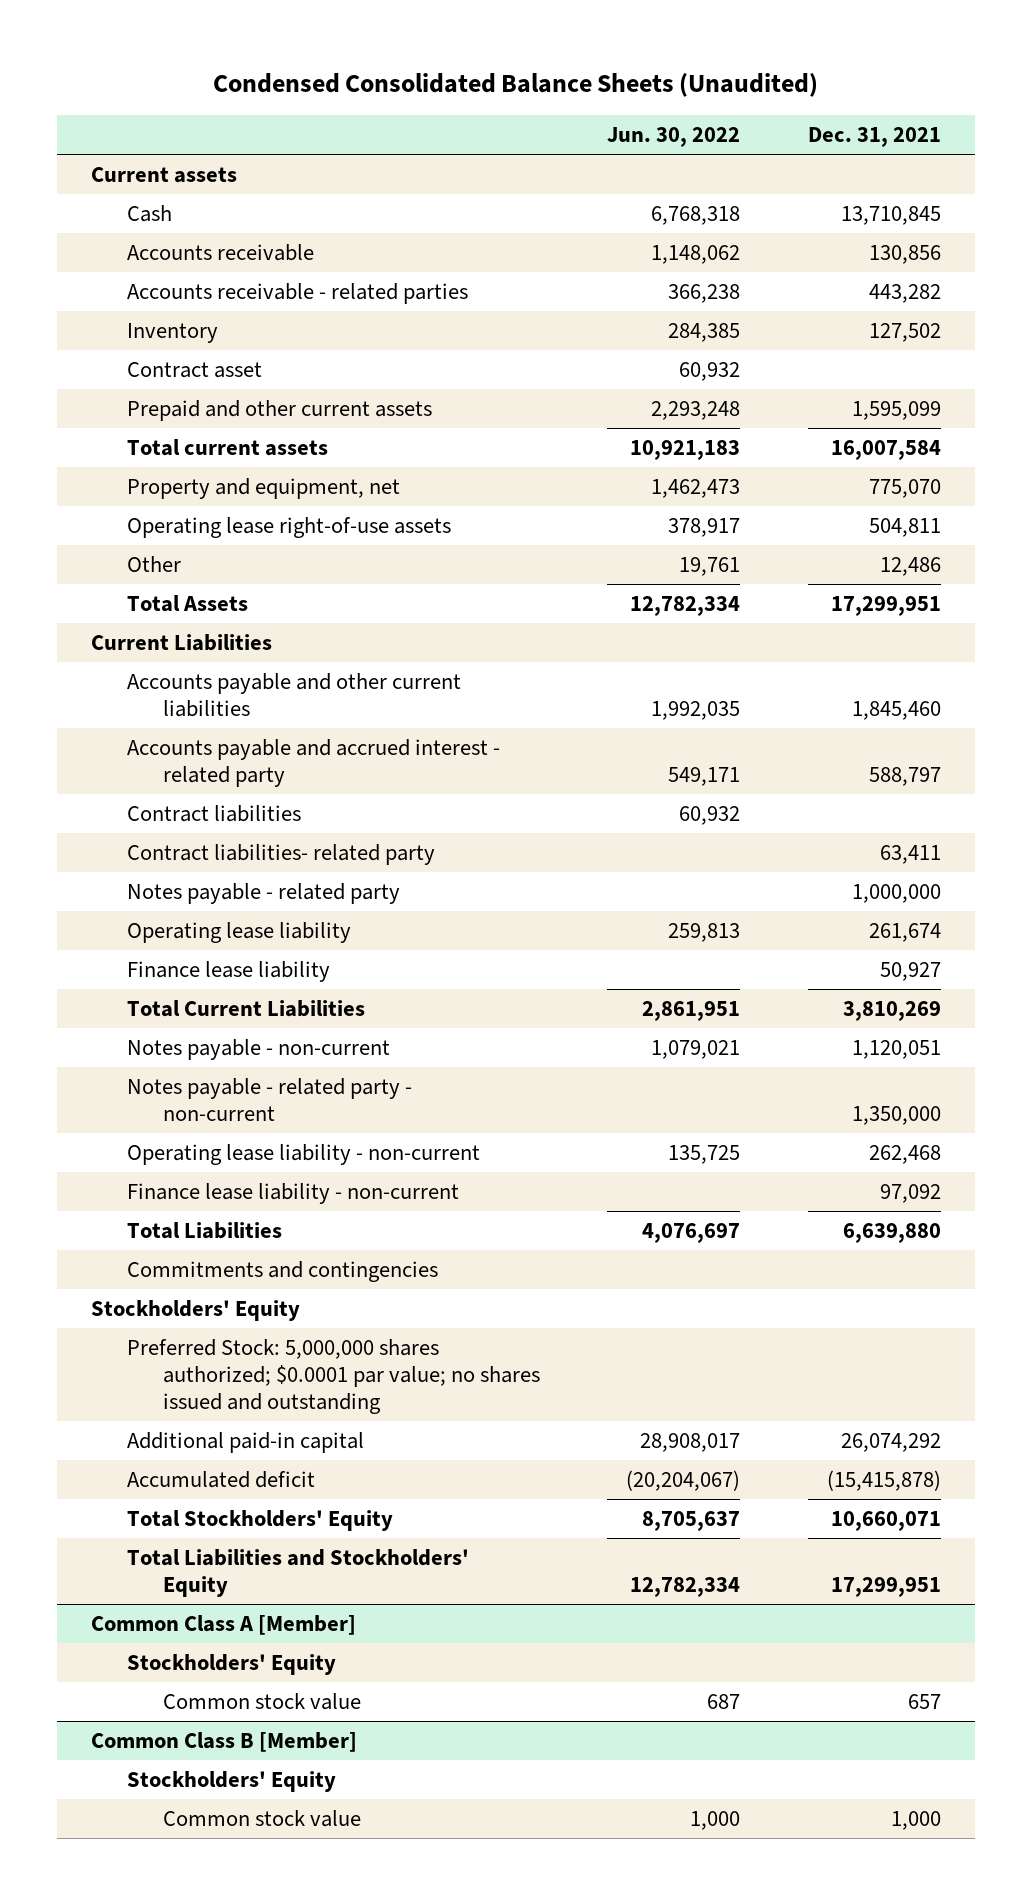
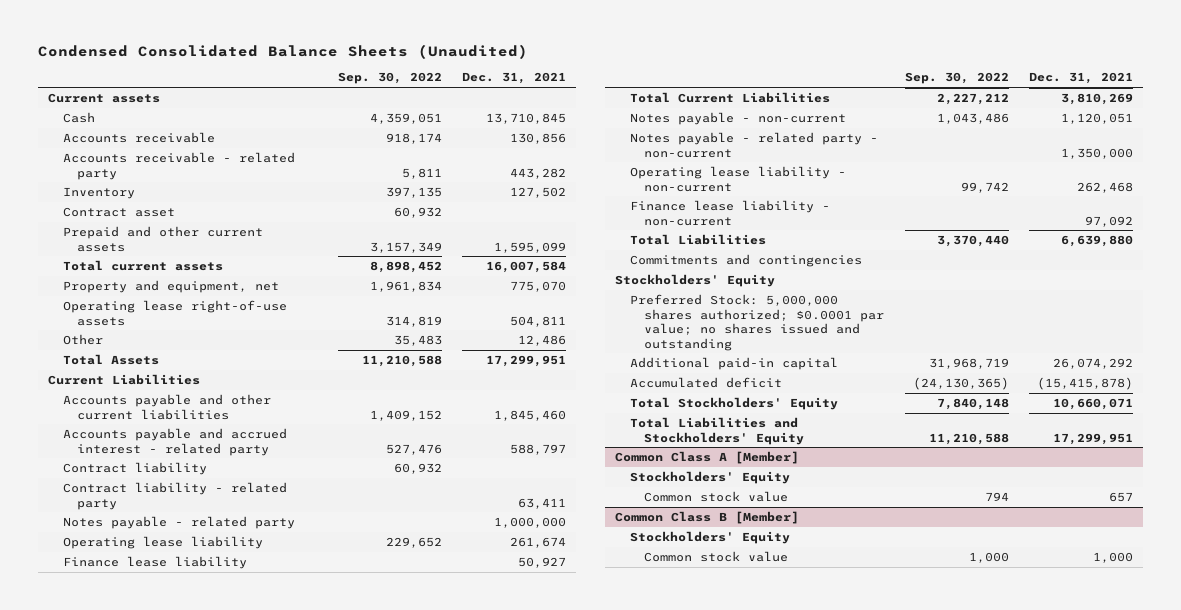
[607,126,741,147] Jun. 30, 2022 -> none
none -> [337,72,442,85] Sep. 30, 2022
[126,283,468,305] Accounts receivable - related parties -> [62,151,295,180] Accounts receivable - related party
[126,805,301,823] Contract liabilities -> [62,461,207,475] Contract liability
[126,844,435,866] Contract liabilities- related party -> [62,481,287,510] Contract liability - related party

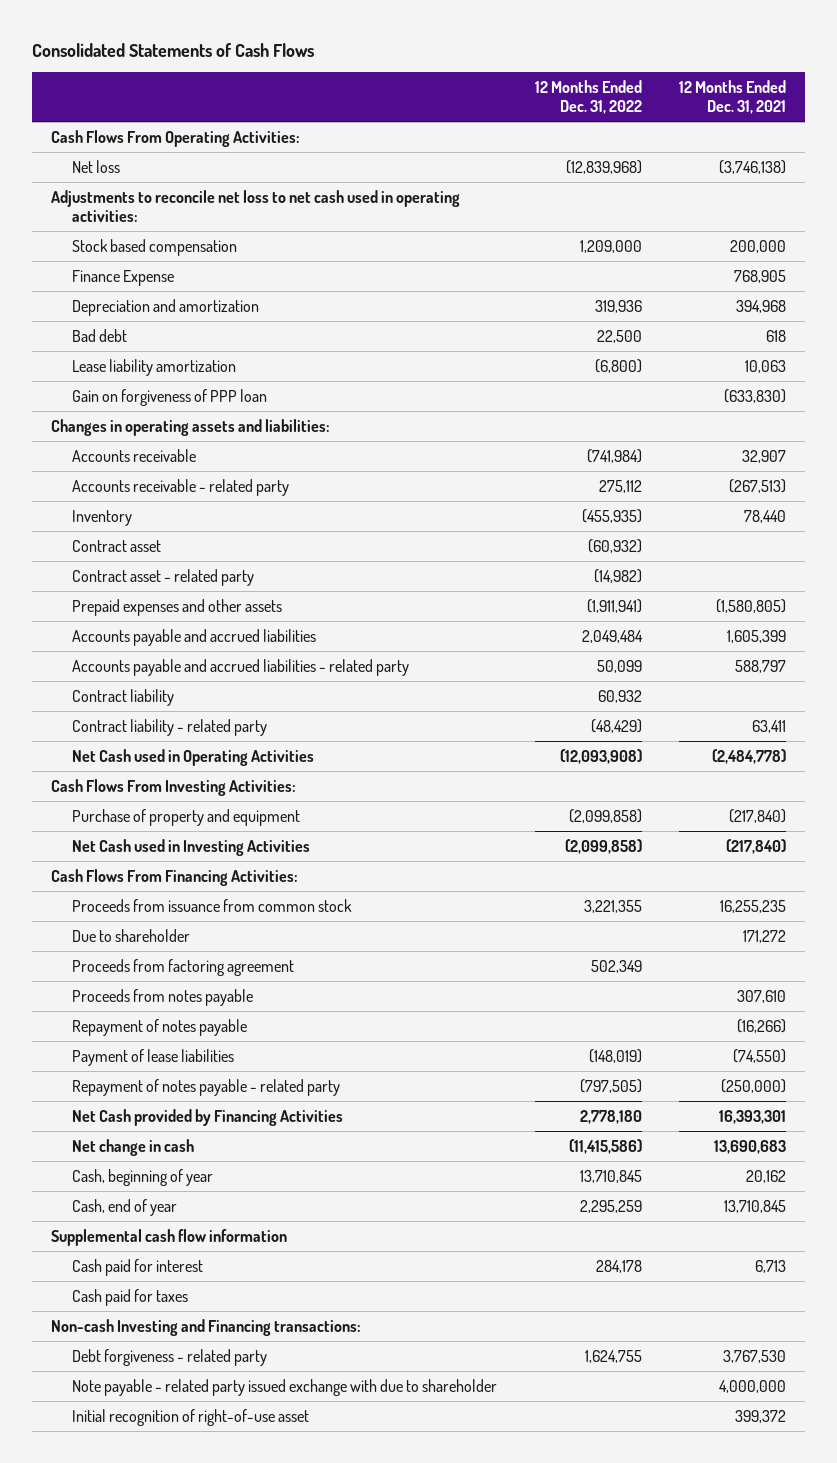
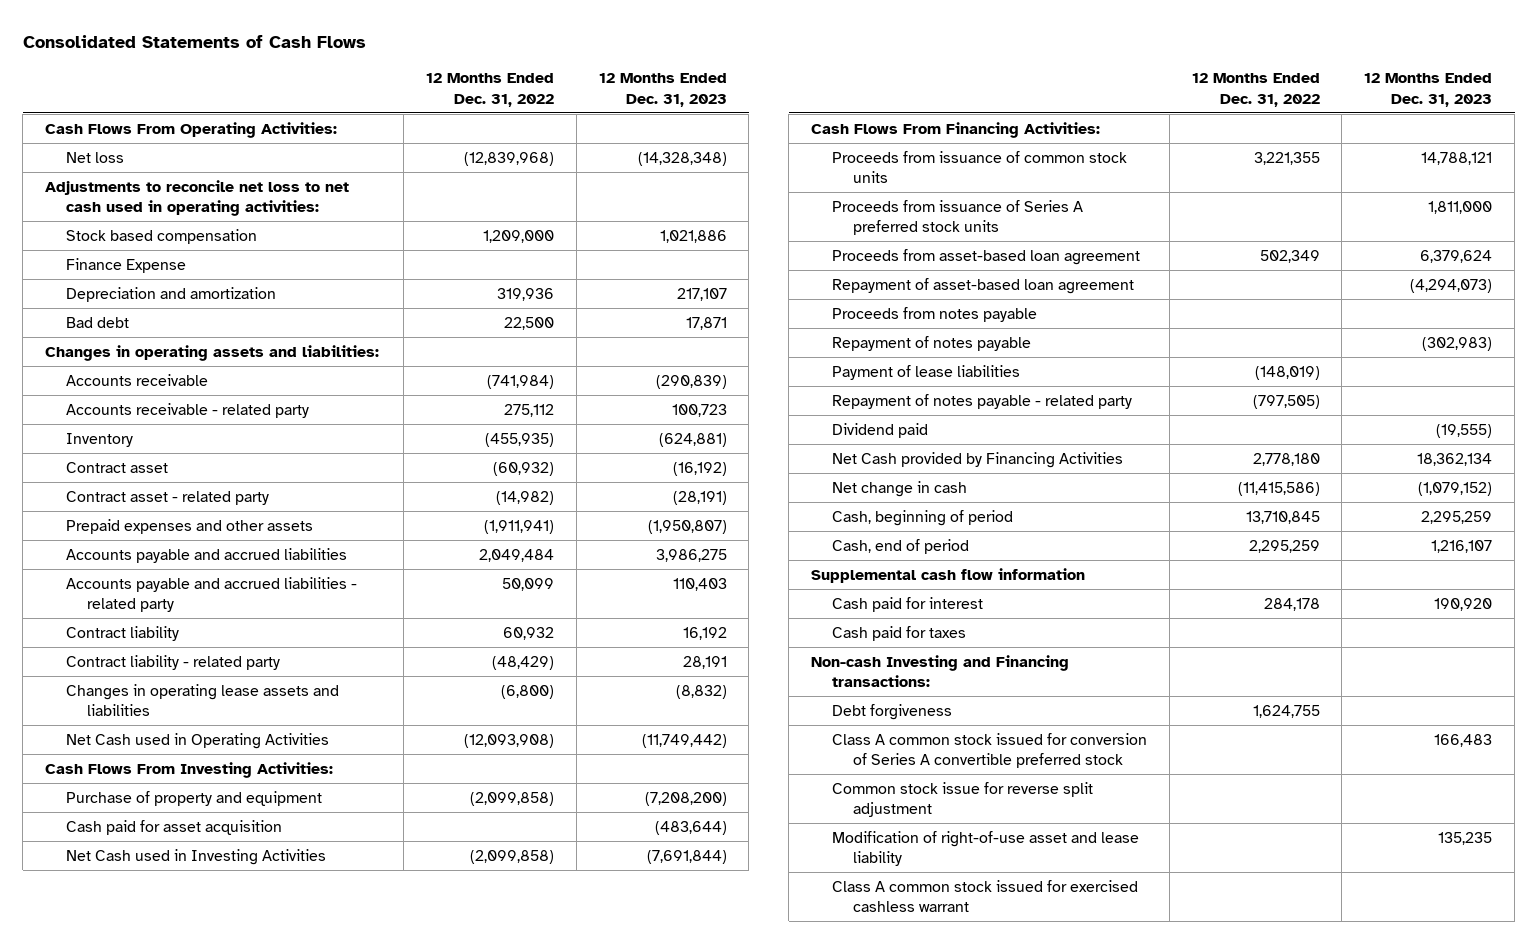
[679,80,787,115] 12 Months Ended Dec. 31, 2021 -> none
none -> [598,73,727,107] 12 Months Ended Dec. 31, 2023
[72,358,237,376] Lease liability amortization -> none
[72,388,268,406] Gain on forgiveness of PPP loan -> none
none -> [66,683,340,717] Changes in operating lease assets and liabilities
none -> [66,819,283,835] Cash paid for asset acquisition
[72,928,191,942] Due to shareholder -> none
[72,898,353,912] Proceeds from issuance from common stock -> [831,150,1127,184] Proceeds from issuance of common stock units
none -> [831,199,1083,236] Proceeds from issuance of Series A preferred stock units
[72,958,295,976] Proceeds from factoring agreement -> [831,248,1140,265] Proceeds from asset-based loan agreement
none -> [831,277,1134,294] Repayment of asset-based loan agreement
none -> [831,422,928,438] Dividend paid
[72,1168,214,1186] Cash, beginning of year -> [831,509,1013,526] Cash, beginning of period
[72,1198,178,1216] Cash, end of year -> [831,538,969,554] Cash, end of period
[72,1378,498,1396] Note payable - related party issued exchange with due to shareholder -> none
[72,1408,310,1426] Initial recognition of right-of-use asset -> none
[72,1348,268,1366] Debt forgiveness - related party -> [831,703,952,720] Debt forgiveness
none -> [831,732,1147,769] Class A common stock issued for conversion of Series A convertible preferred stock
none -> [831,781,1093,818] Common stock issue for reverse split adjustment
none -> [831,830,1139,867] Modification of right-of-use asset and lease liability
none -> [831,879,1138,913] Class A common stock issued for exercised cashless warrant

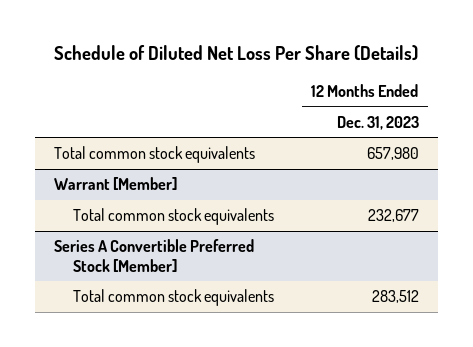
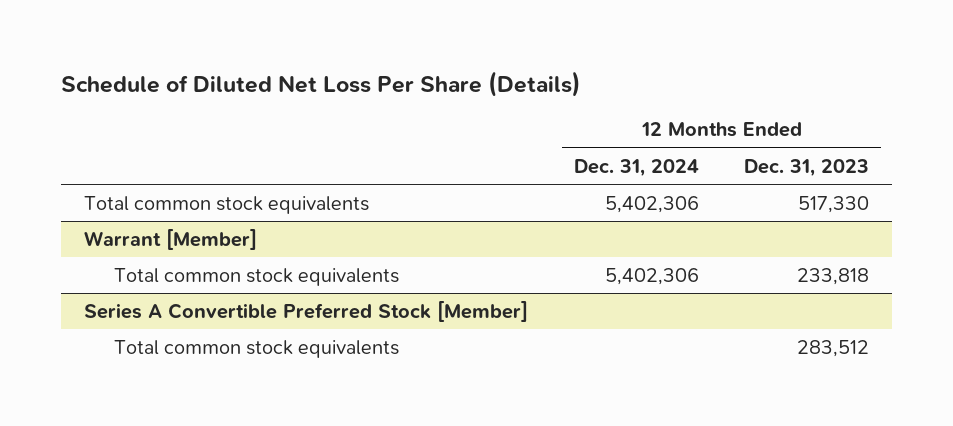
none -> [573,158,699,177] Dec. 31, 2024
[366,147,419,161] 657,980 -> [798,195,870,213] 517,330
[367,209,419,223] 232,677 -> [797,267,870,285] 233,818

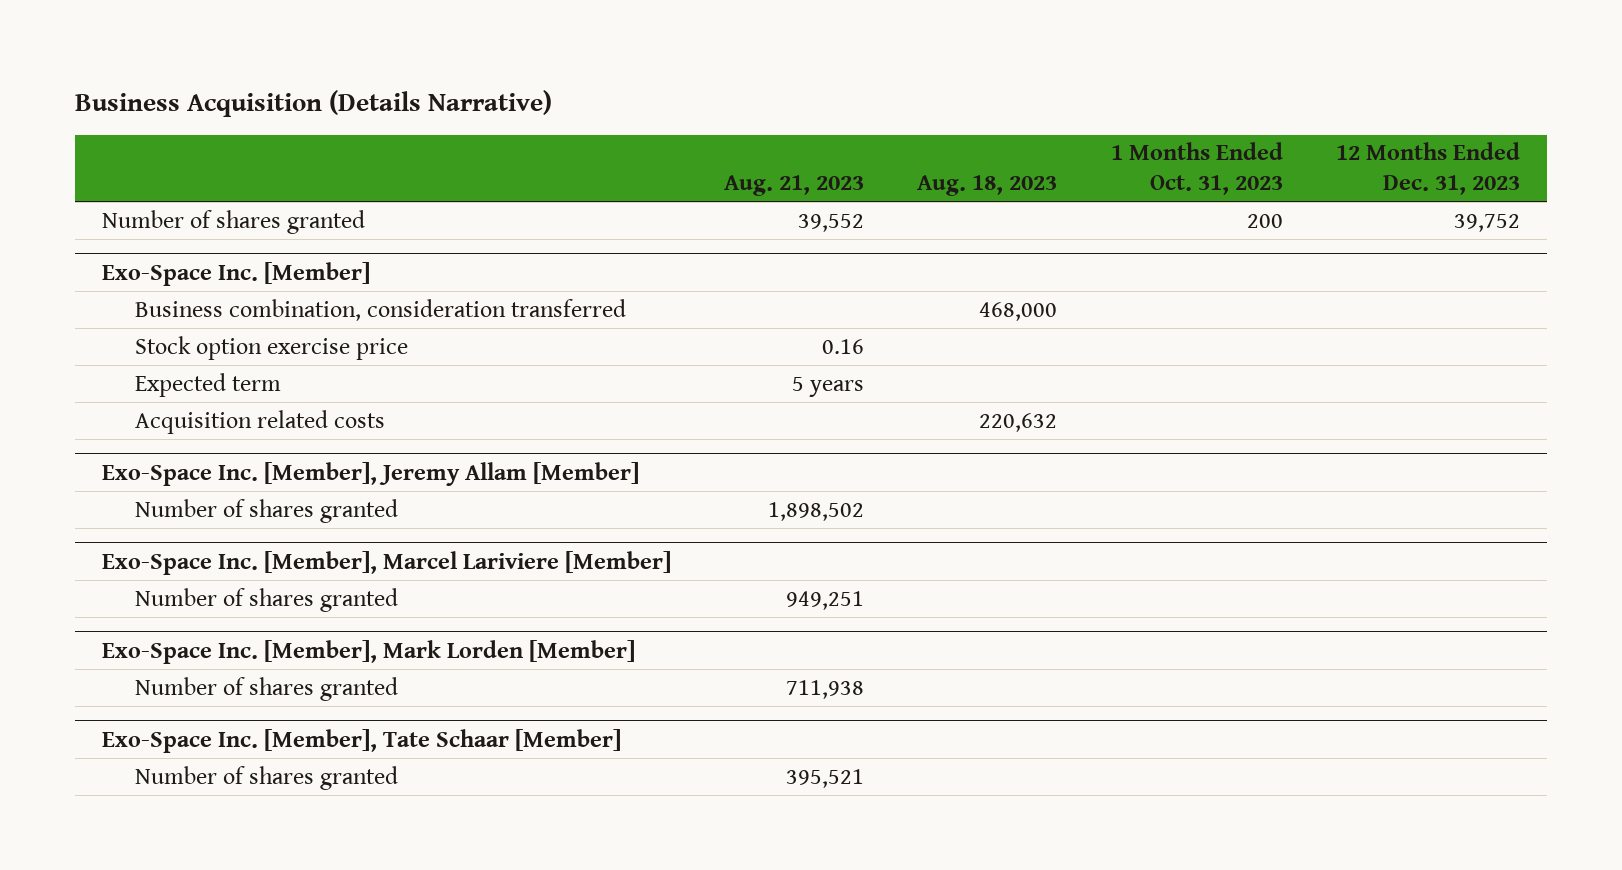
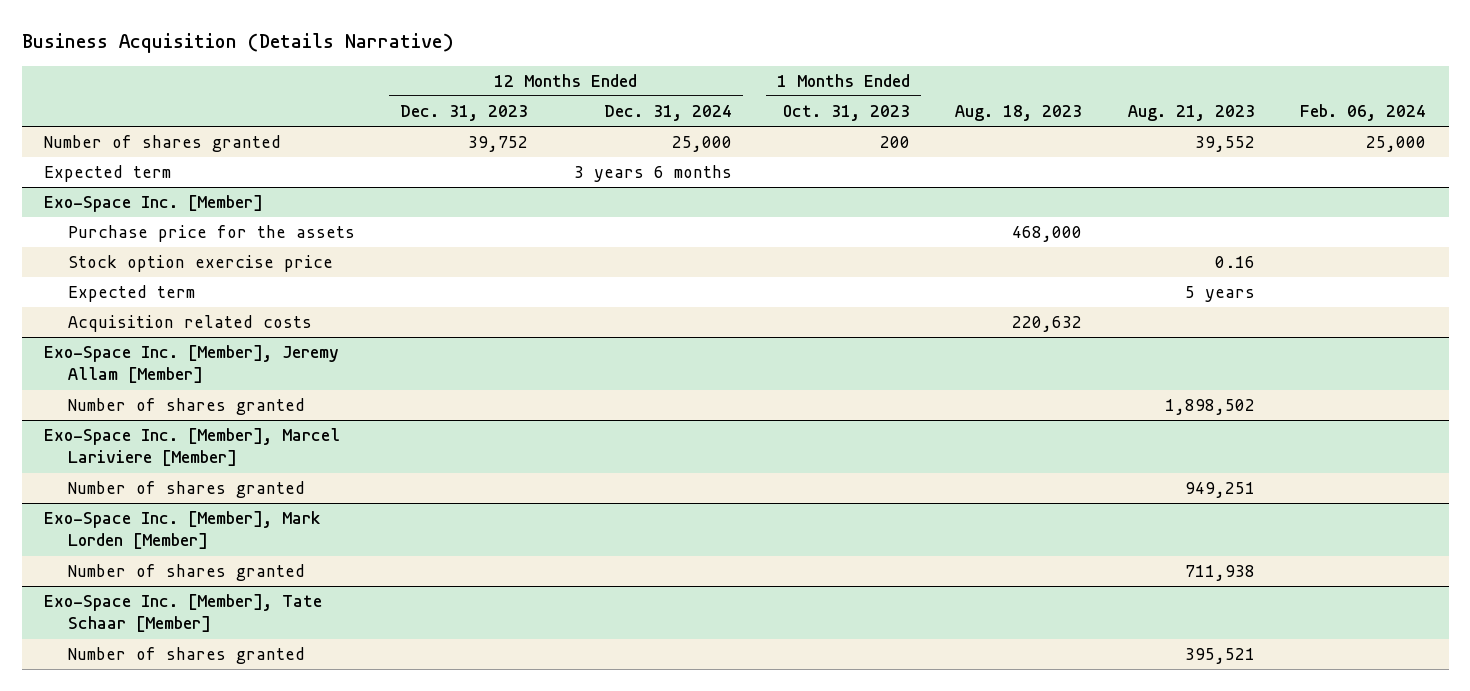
none -> [603,105,732,122] Dec. 31, 2024
none -> [1300,104,1427,122] Feb. 06, 2024
none -> [44,165,172,183] Expected term
[134,298,626,321] Business combination, consideration transferred -> [67,225,355,243] Purchase price for the assets

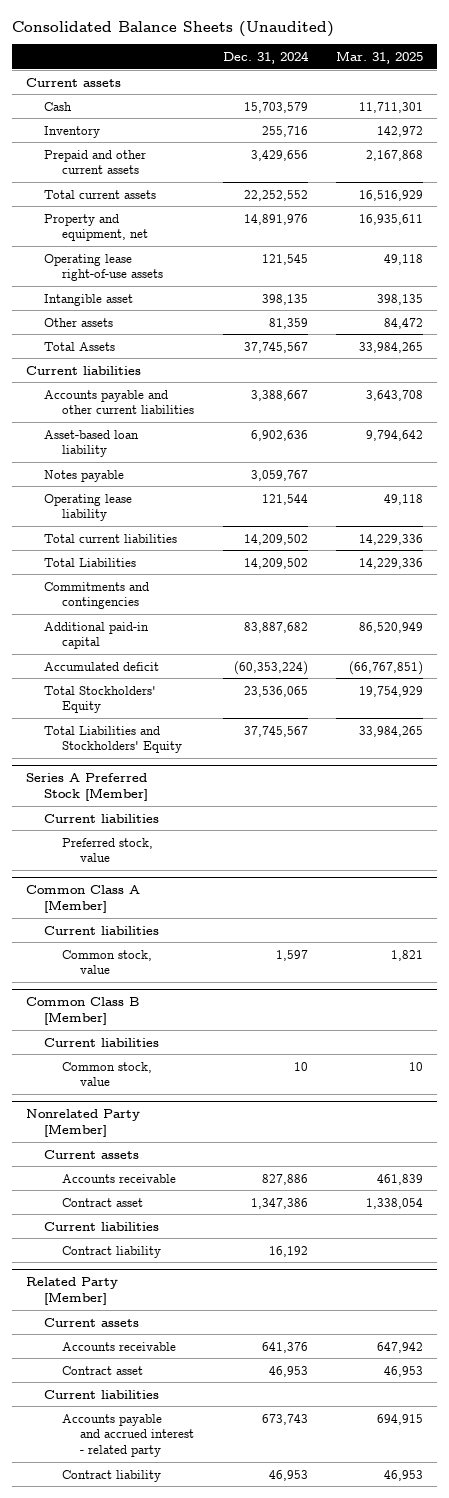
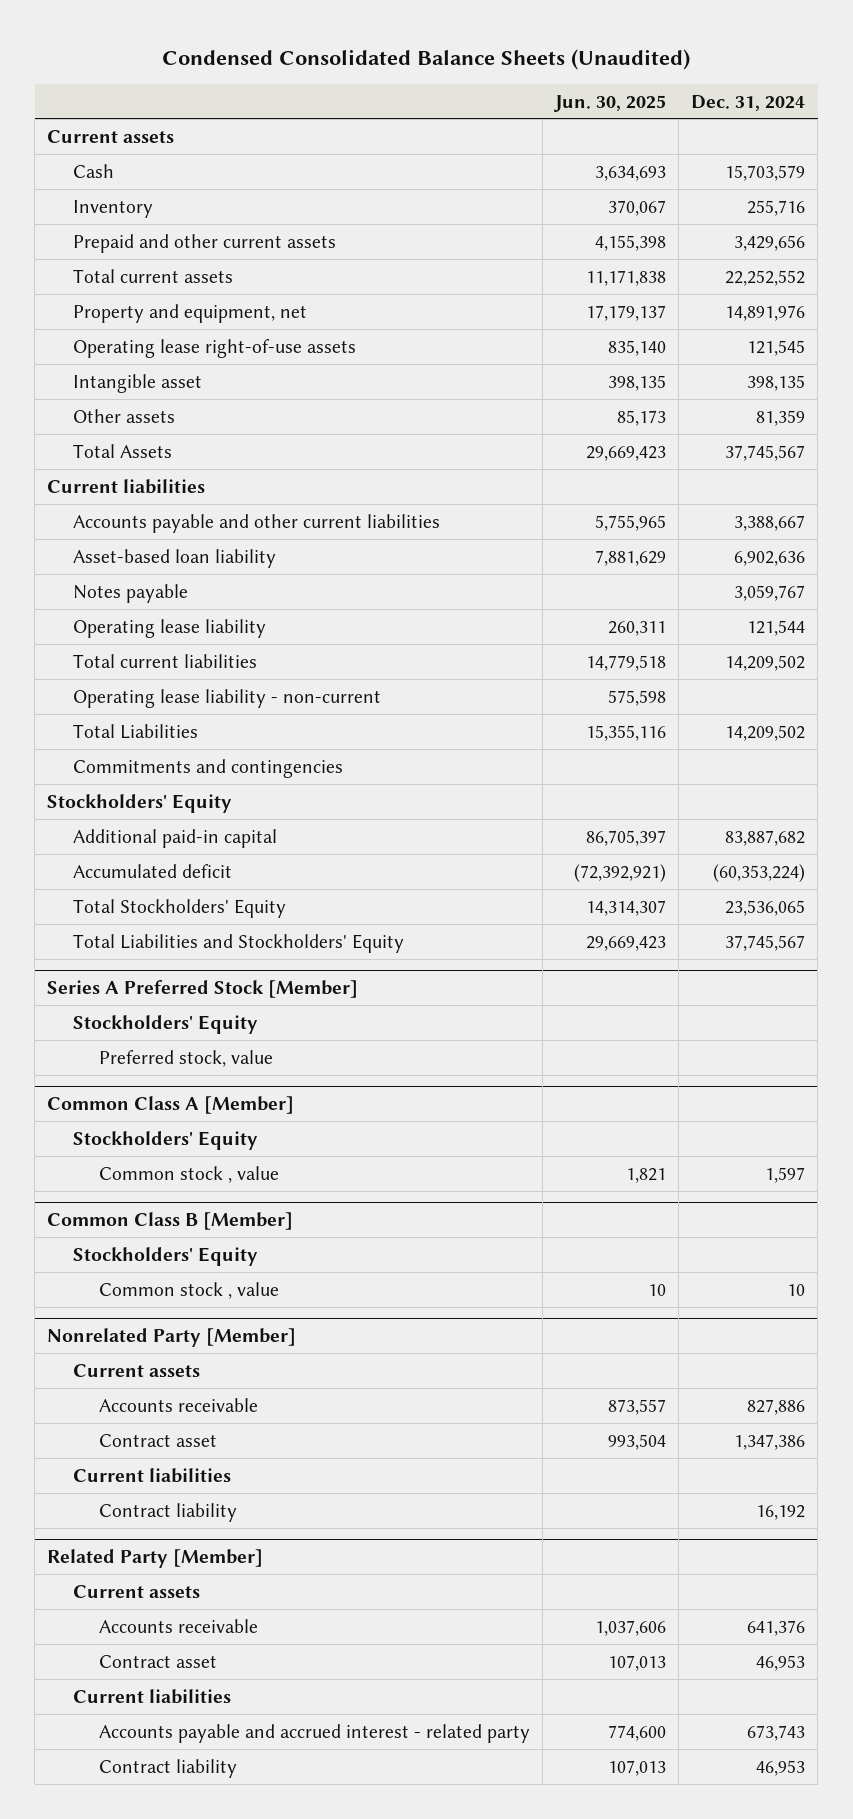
[12,20,335,37] Consolidated Balance Sheets (Unaudited) -> [162,48,691,70] Condensed Consolidated Balance Sheets (Unaudited)
[336,50,424,64] Mar. 31, 2025 -> none
none -> [554,94,667,112] Jun. 30, 2025
none -> [73,688,382,708] Operating lease liability - non-current
none -> [47,793,233,813] Stockholders' Equity
[44,813,160,823] Current liabilities -> none
none -> [73,1014,259,1034] Stockholders' Equity
[44,925,160,935] Current liabilities -> none
none -> [73,1130,259,1150] Stockholders' Equity
[62,949,153,975] Common stock, value -> [99,1165,280,1183] Common stock , value
[44,1037,160,1047] Current liabilities -> none
none -> [73,1246,259,1266] Stockholders' Equity
[62,1061,153,1087] Common stock, value -> [99,1281,280,1299] Common stock , value

